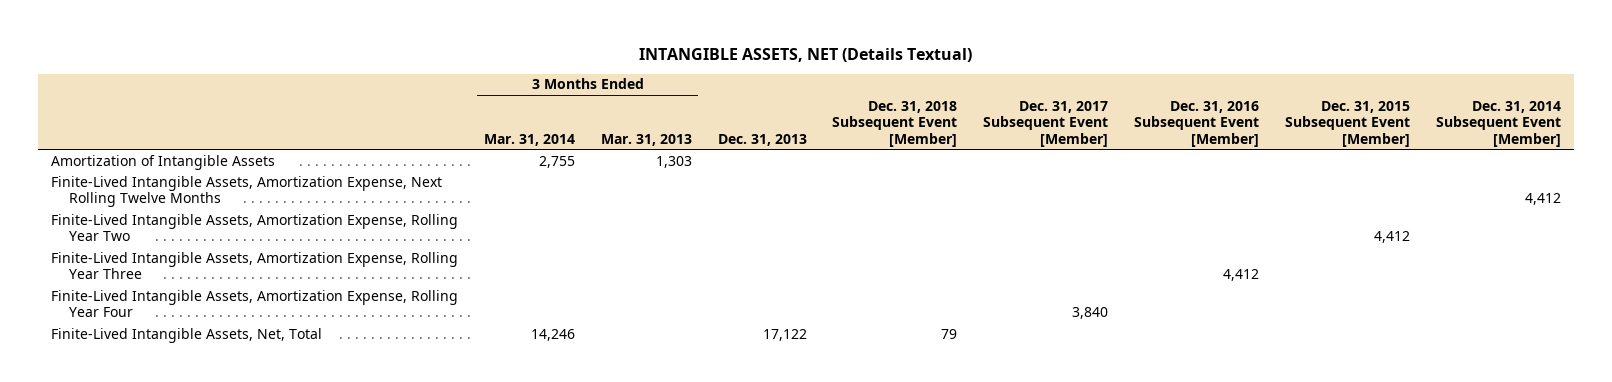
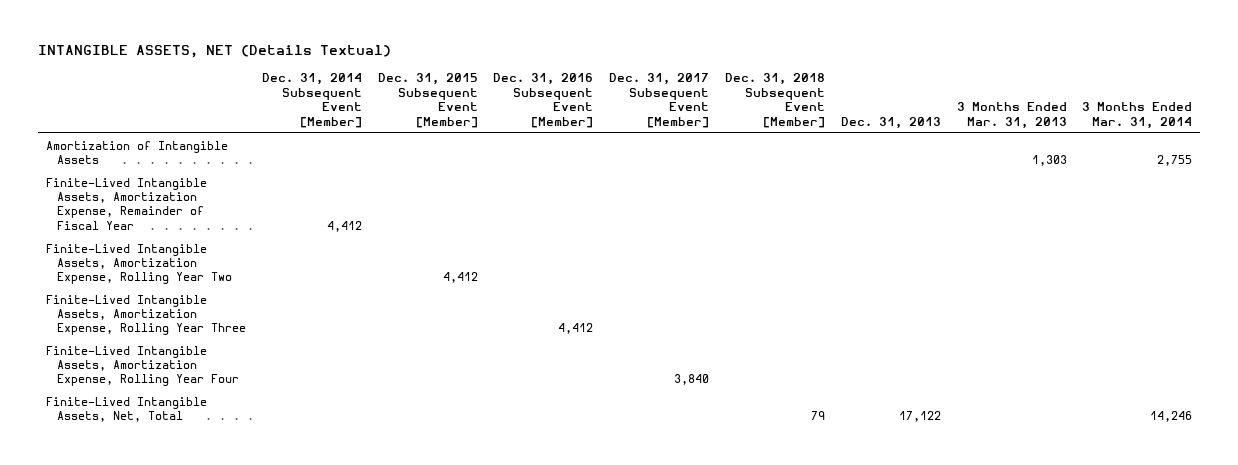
[50,175,442,208] Finite-Lived Intangible Assets, Amortization Expense, Next Rolling Twelve Months -> [45,177,207,230] Finite-Lived Intangible Assets, Amortization Expense, Remainder of Fiscal Year

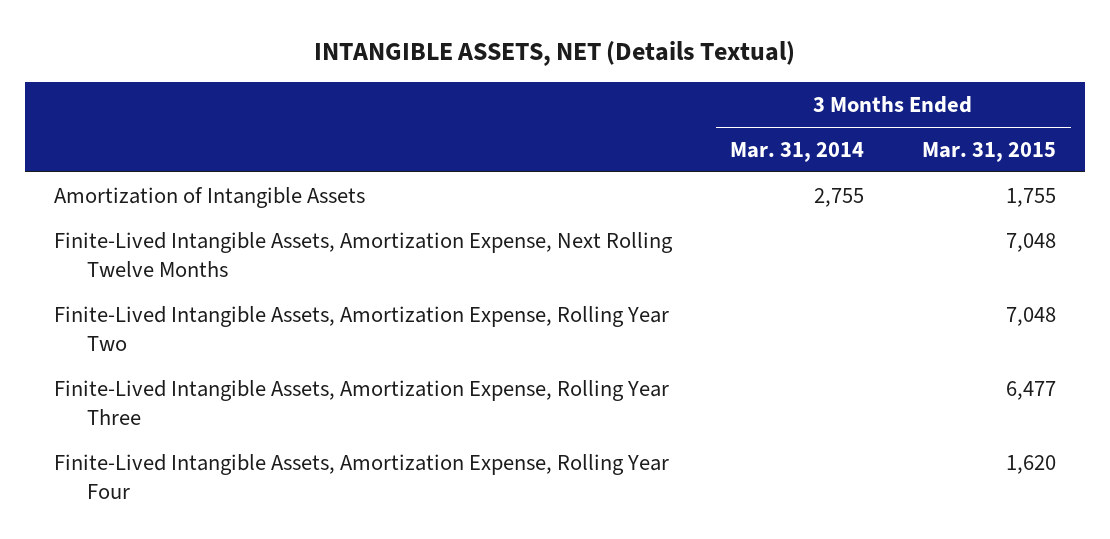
[261,73,362,128] Dec. 31, 2014 Subsequent Event [Member] -> none
[377,73,478,128] Dec. 31, 2015 Subsequent Event [Member] -> none
[493,73,594,128] Dec. 31, 2016 Subsequent Event [Member] -> none
[609,73,710,128] Dec. 31, 2017 Subsequent Event [Member] -> none
[725,73,826,128] Dec. 31, 2018 Subsequent Event [Member] -> none
[840,116,941,129] Dec. 31, 2013 -> none
[956,102,1067,129] 3 Months Ended Mar. 31, 2013 -> none
none -> [922,141,1057,162] Mar. 31, 2015
[45,177,207,230] Finite-Lived Intangible Assets, Amortization Expense, Remainder of Fiscal Year -> none
none -> [54,231,674,277] Finite-Lived Intangible Assets, Amortization Expense, Next Rolling Twelve Months
[45,396,207,423] Finite-Lived Intangible Assets, Net, Total -> none

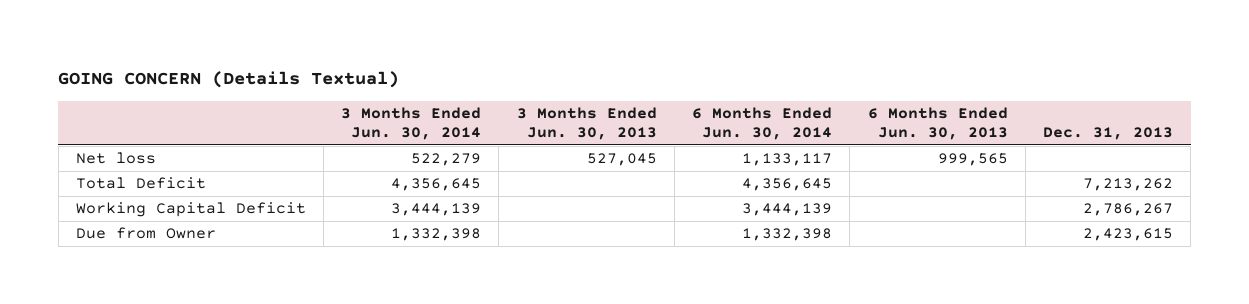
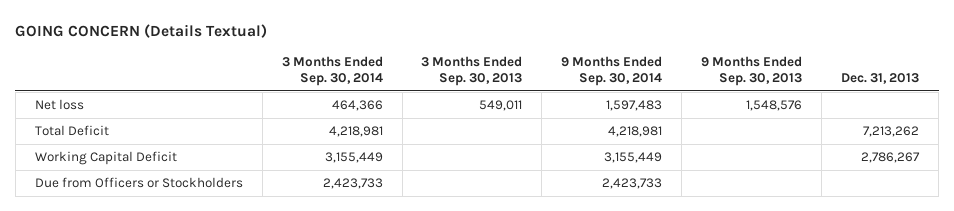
[341,106,482,141] 3 Months Ended Jun. 30, 2014 -> none
[516,106,657,141] 3 Months Ended Jun. 30, 2013 -> none
[692,106,833,141] 6 Months Ended Jun. 30, 2014 -> none
[867,106,1008,141] 6 Months Ended Jun. 30, 2013 -> none
none -> [281,56,383,86] 3 Months Ended Sep. 30, 2014
none -> [421,56,523,86] 3 Months Ended Sep. 30, 2013
none -> [561,56,663,86] 9 Months Ended Sep. 30, 2014
none -> [701,56,803,86] 9 Months Ended Sep. 30, 2013
[75,227,216,240] Due from Owner -> none
none -> [34,177,243,189] Due from Officers or Stockholders

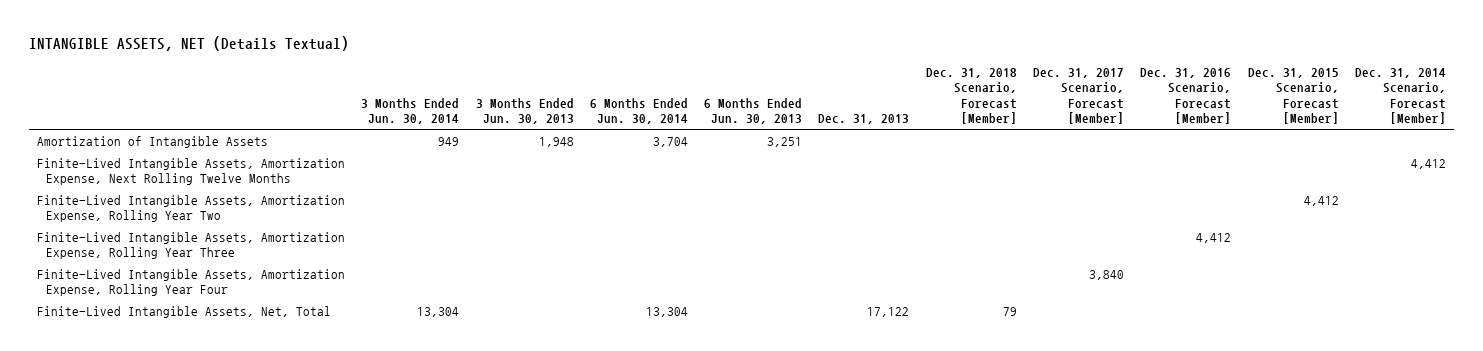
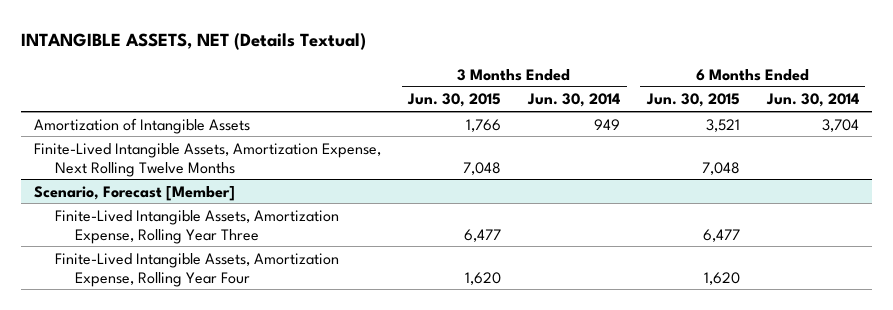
[475,97,574,125] 3 Months Ended Jun. 30, 2013 -> none
[704,97,803,125] 6 Months Ended Jun. 30, 2013 -> none
[818,114,910,125] Dec. 31, 2013 -> none
[925,67,1017,125] Dec. 31, 2018 Scenario, Forecast [Member] -> none
[1033,67,1125,125] Dec. 31, 2017 Scenario, Forecast [Member] -> none
[1140,67,1232,125] Dec. 31, 2016 Scenario, Forecast [Member] -> none
[1247,67,1339,125] Dec. 31, 2015 Scenario, Forecast [Member] -> none
[1354,67,1446,125] Dec. 31, 2014 Scenario, Forecast [Member] -> none
none -> [407,93,502,108] Jun. 30, 2015
none -> [645,93,740,108] Jun. 30, 2015
[36,194,345,223] Finite-Lived Intangible Assets, Amortization Expense, Rolling Year Two -> none
[36,231,345,260] Finite-Lived Intangible Assets, Amortization Expense, Rolling Year Three -> none
[36,268,345,297] Finite-Lived Intangible Assets, Amortization Expense, Rolling Year Four -> none
[36,305,331,318] Finite-Lived Intangible Assets, Net, Total -> none
none -> [34,185,236,201] Scenario, Forecast [Member]
none -> [54,209,339,244] Finite-Lived Intangible Assets, Amortization Expense, Rolling Year Three
none -> [54,252,339,287] Finite-Lived Intangible Assets, Amortization Expense, Rolling Year Four

